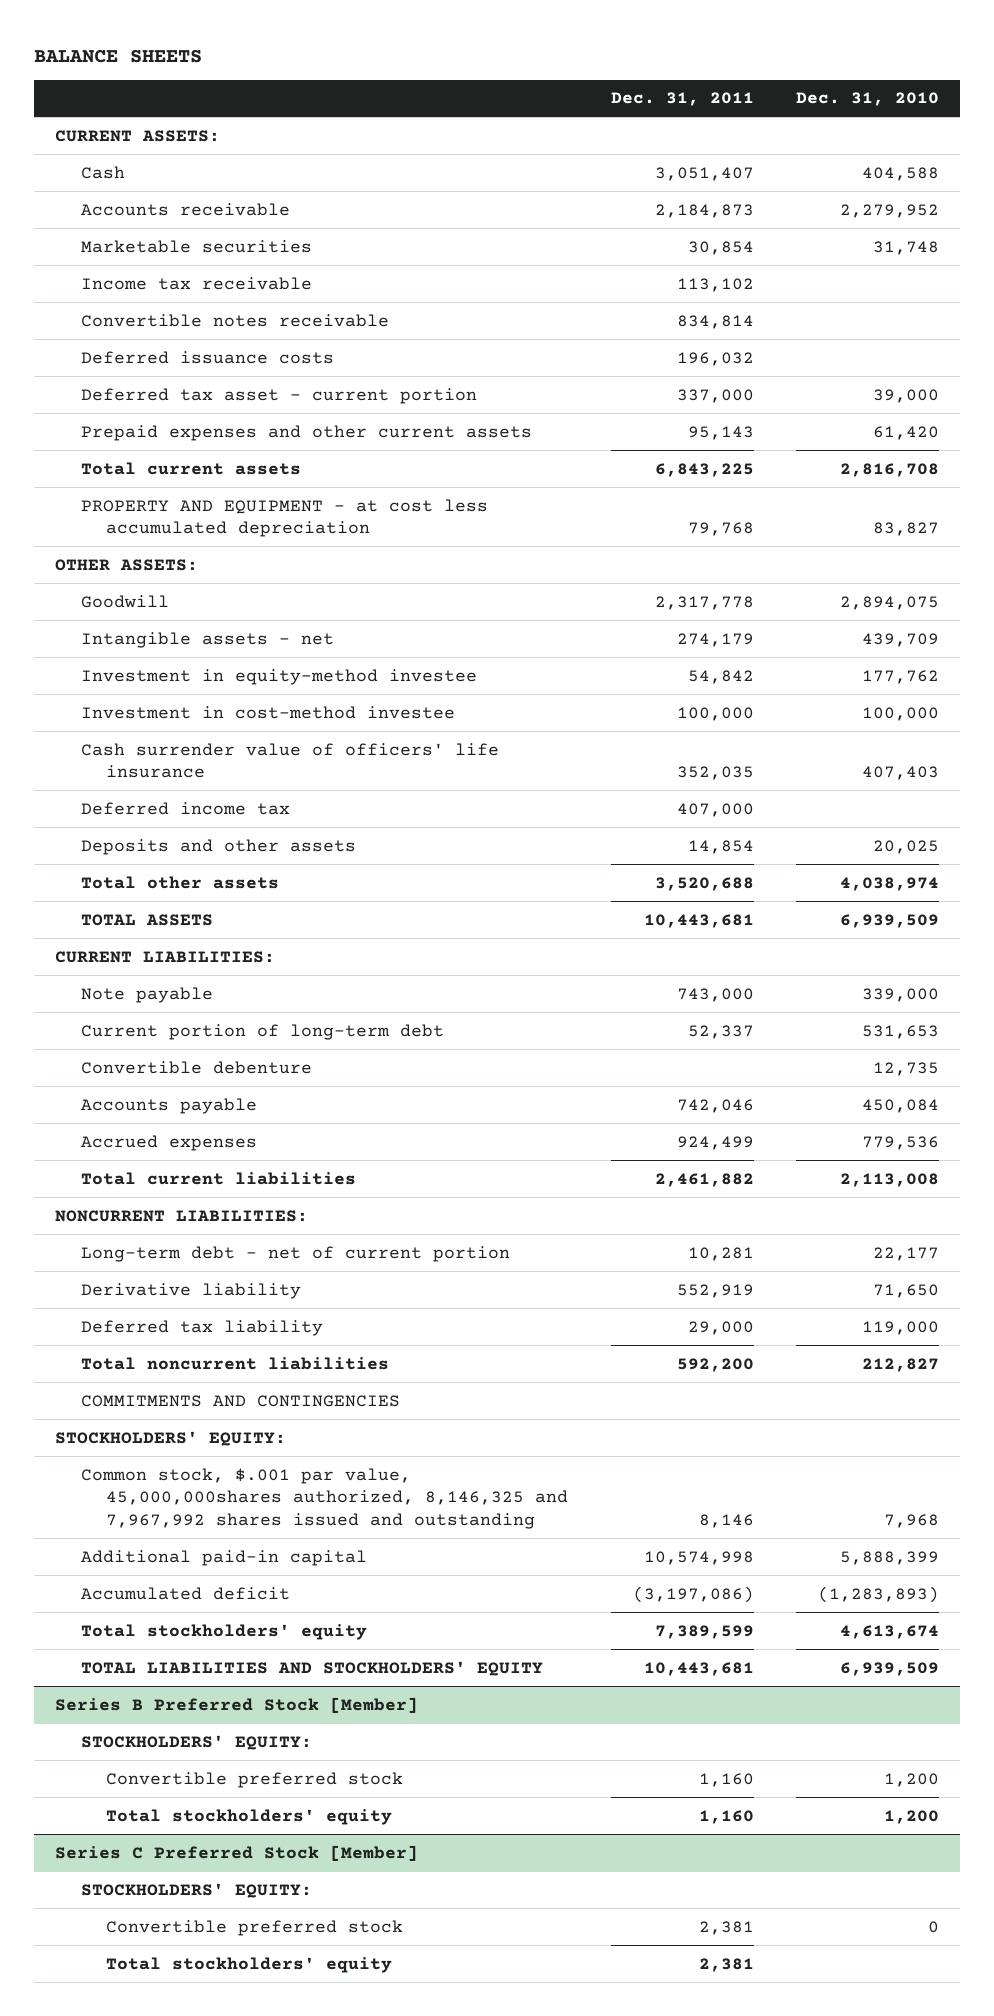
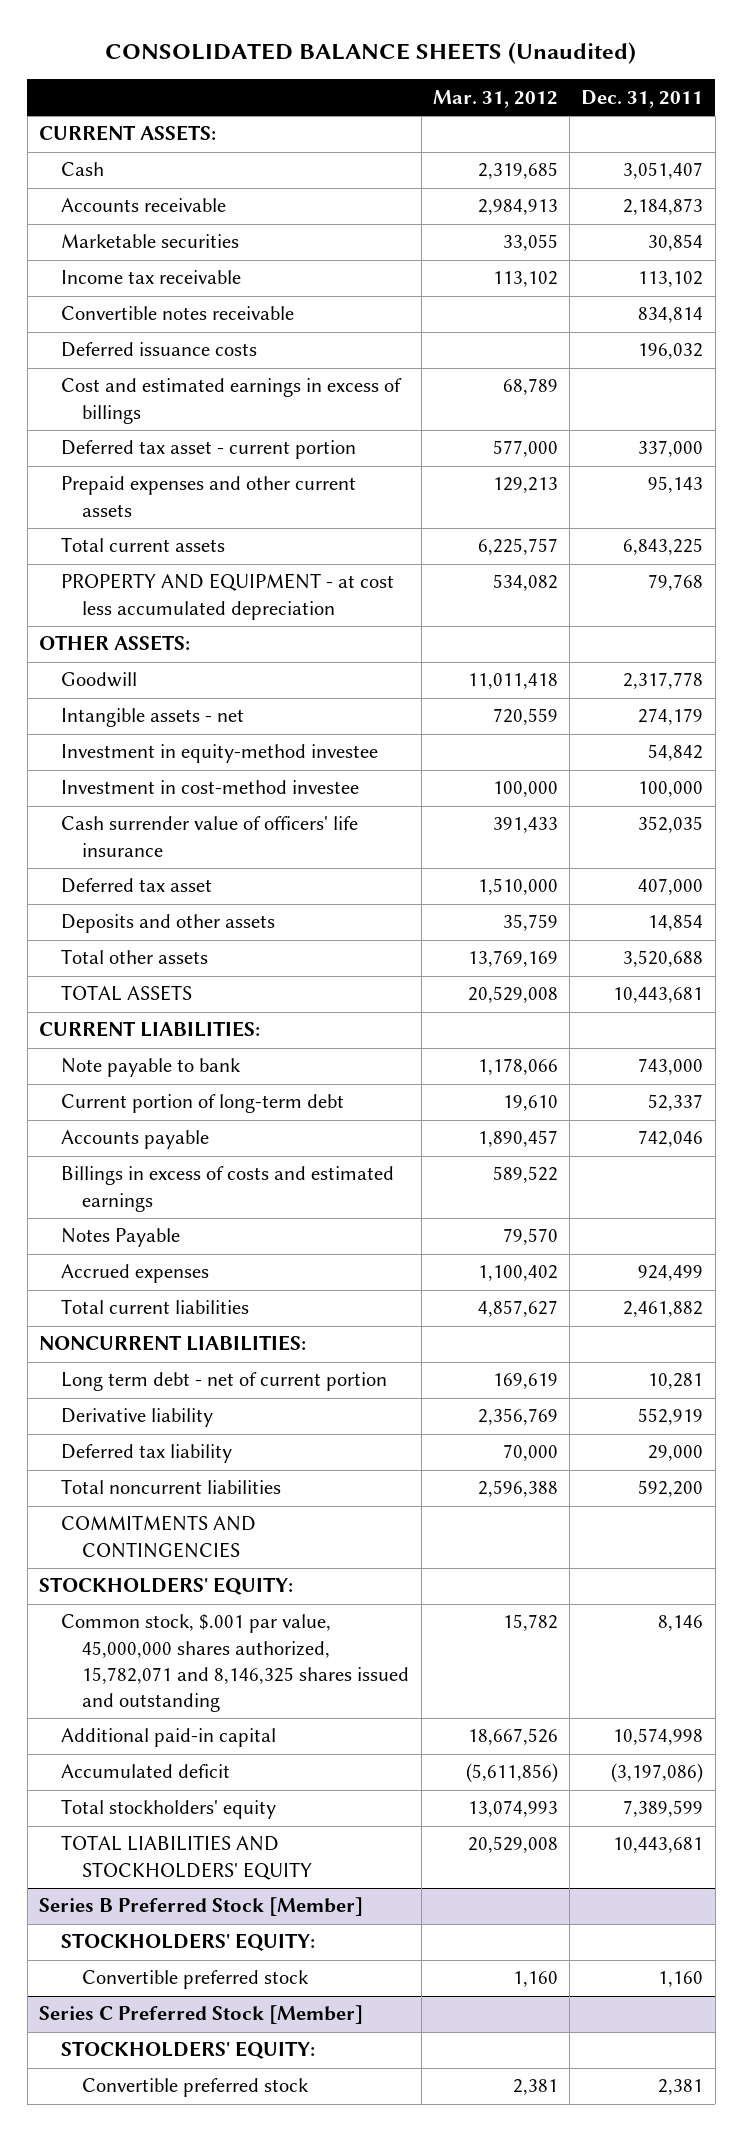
[33,48,202,63] BALANCE SHEETS -> [105,42,637,65] CONSOLIDATED BALANCE SHEETS (Unaudited)
[795,92,939,107] Dec. 31, 2010 -> none
none -> [432,89,558,108] Mar. 31, 2012
none -> [60,378,402,424] Cost and estimated earnings in excess of billings
[80,801,290,815] Deferred income tax -> [60,878,212,894] Deferred tax asset
[80,986,213,1003] Note payable -> [60,1058,241,1078] Note payable to bank
[80,1060,312,1074] Convertible debenture -> none
none -> [60,1166,394,1212] Billings in excess of costs and estimated earnings
none -> [60,1228,180,1248] Notes Payable
[80,1245,510,1262] Long-term debt - net of current portion -> [60,1372,387,1392] Long term debt - net of current portion
[80,1467,569,1529] Common stock, $.001 par value, 45,000,000shares authorized, 8,146,325 and 7,967,992 shares issued and outstanding -> [60,1614,410,1712] Common stock, $.001 par value, 45,000,000 shares authorized, 15,782,071 and 8,146,325 shares issued and outstanding
[106,1808,393,1825] Total stockholders' equity -> none
[106,1956,393,1973] Total stockholders' equity -> none

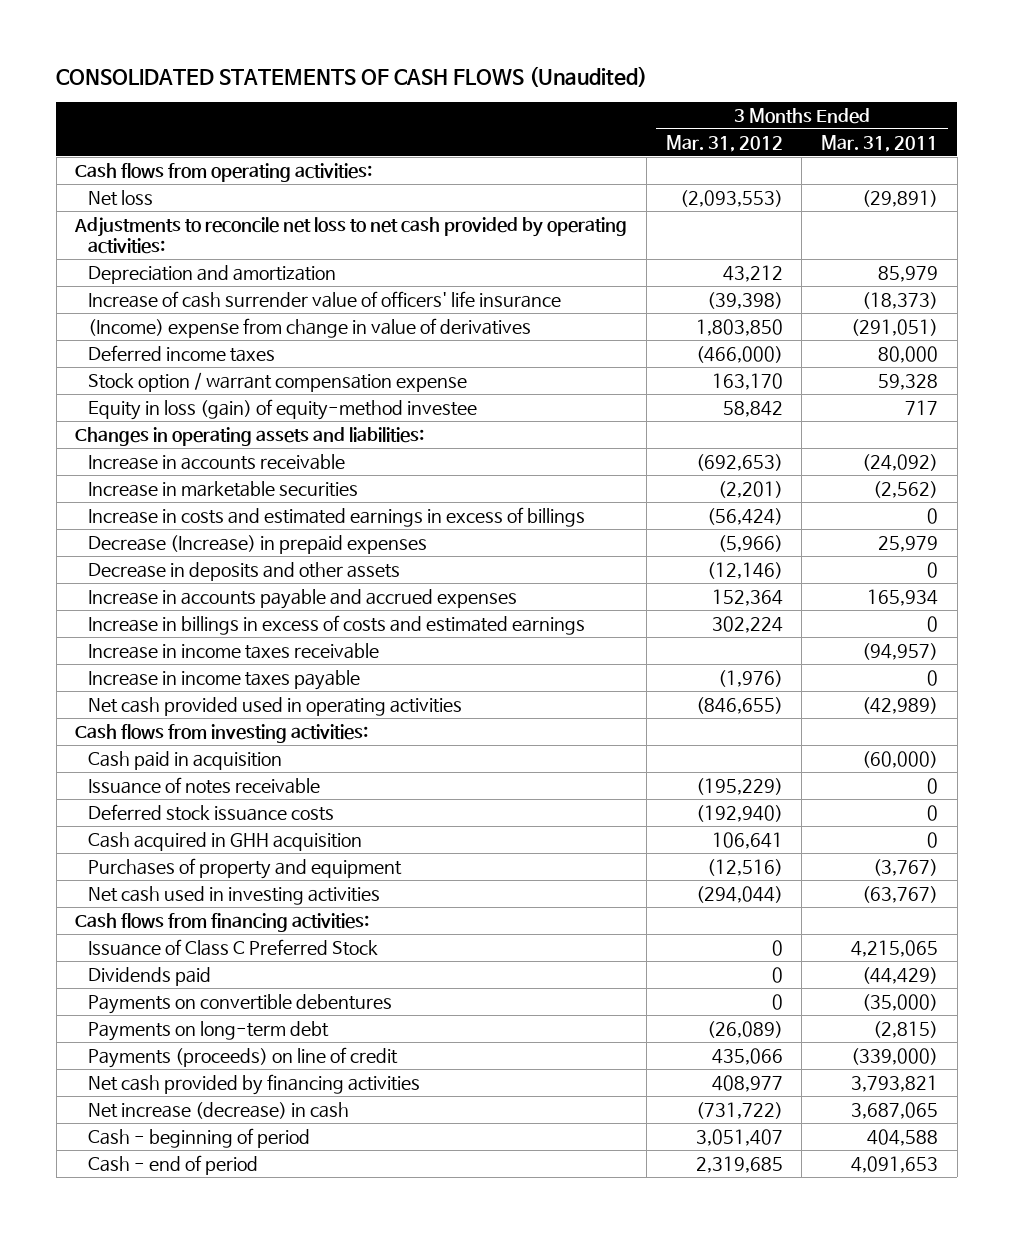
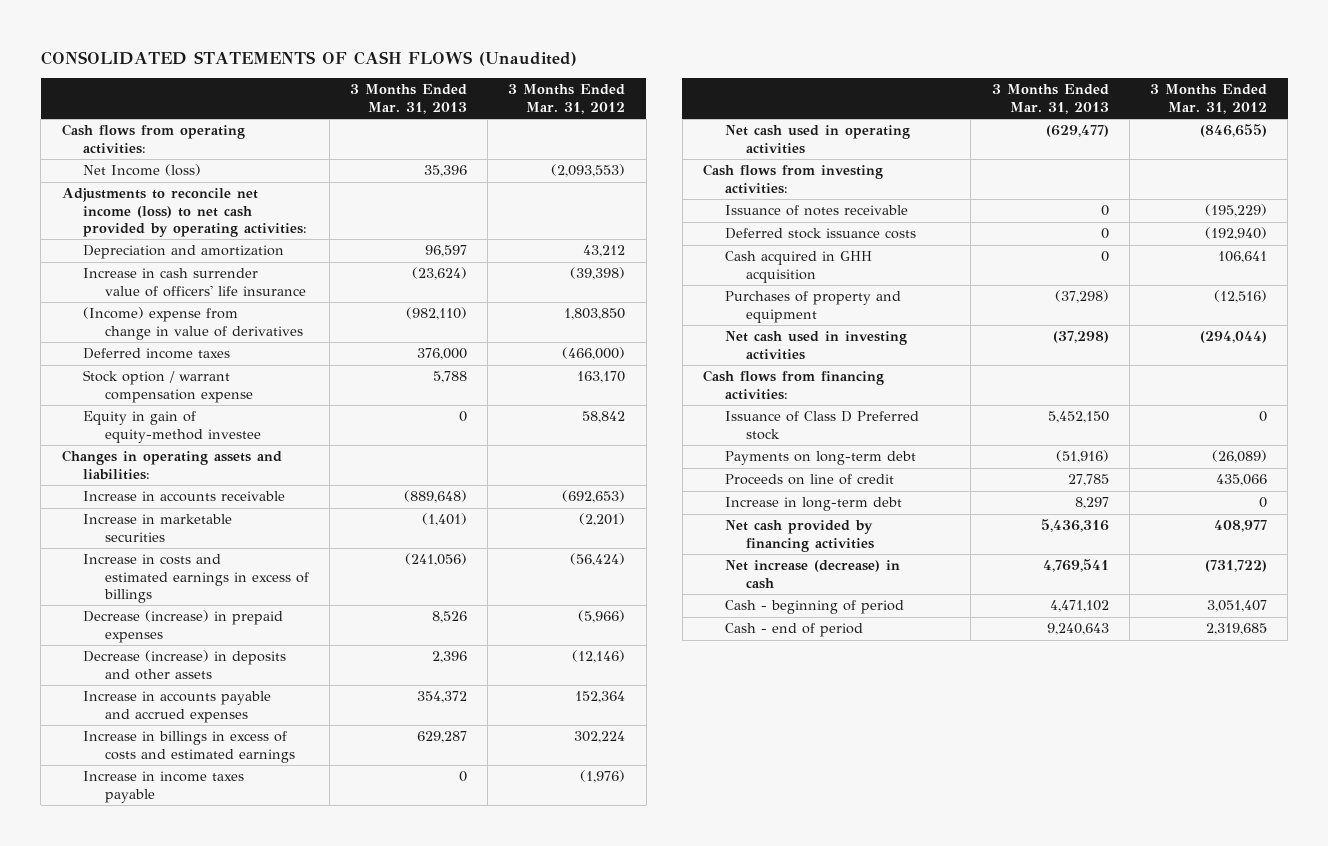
[821,134,939,152] Mar. 31, 2011 -> none
none -> [349,84,467,114] 3 Months Ended Mar. 31, 2013
[88,189,154,206] Net loss -> [83,164,202,177] Net Income (loss)
[74,216,628,254] Adjustments to reconcile net loss to net cash provided by operating activities: -> [61,188,308,237] Adjustments to reconcile net income (loss) to net cash provided by operating activities:
[88,290,562,308] Increase of cash surrender value of officers' life insurance -> [83,268,306,297] Increase in cash surrender value of officers' life insurance
[88,398,478,420] Equity in loss (gain) of equity-method investee -> [83,411,261,443] Equity in gain of equity-method investee
[88,534,428,554] Decrease (Increase) in prepaid expenses -> [83,610,284,643] Decrease (increase) in prepaid expenses
[88,561,401,581] Decrease in deposits and other assets -> [83,650,287,680] Decrease (increase) in deposits and other assets
[88,642,380,659] Increase in income taxes receivable -> none
[88,696,463,716] Net cash provided used in operating activities -> [724,125,910,154] Net cash used in operating activities
[88,750,283,770] Cash paid in acquisition -> none
[88,966,212,986] Dividends paid -> none
[88,993,393,1014] Payments on convertible debentures -> none
[88,938,379,956] Issuance of Class C Preferred Stock -> [724,411,919,440] Issuance of Class D Preferred stock
[88,1046,399,1068] Payments (proceeds) on line of credit -> [724,474,894,486] Proceeds on line of credit
none -> [724,497,902,512] Increase in long-term debt

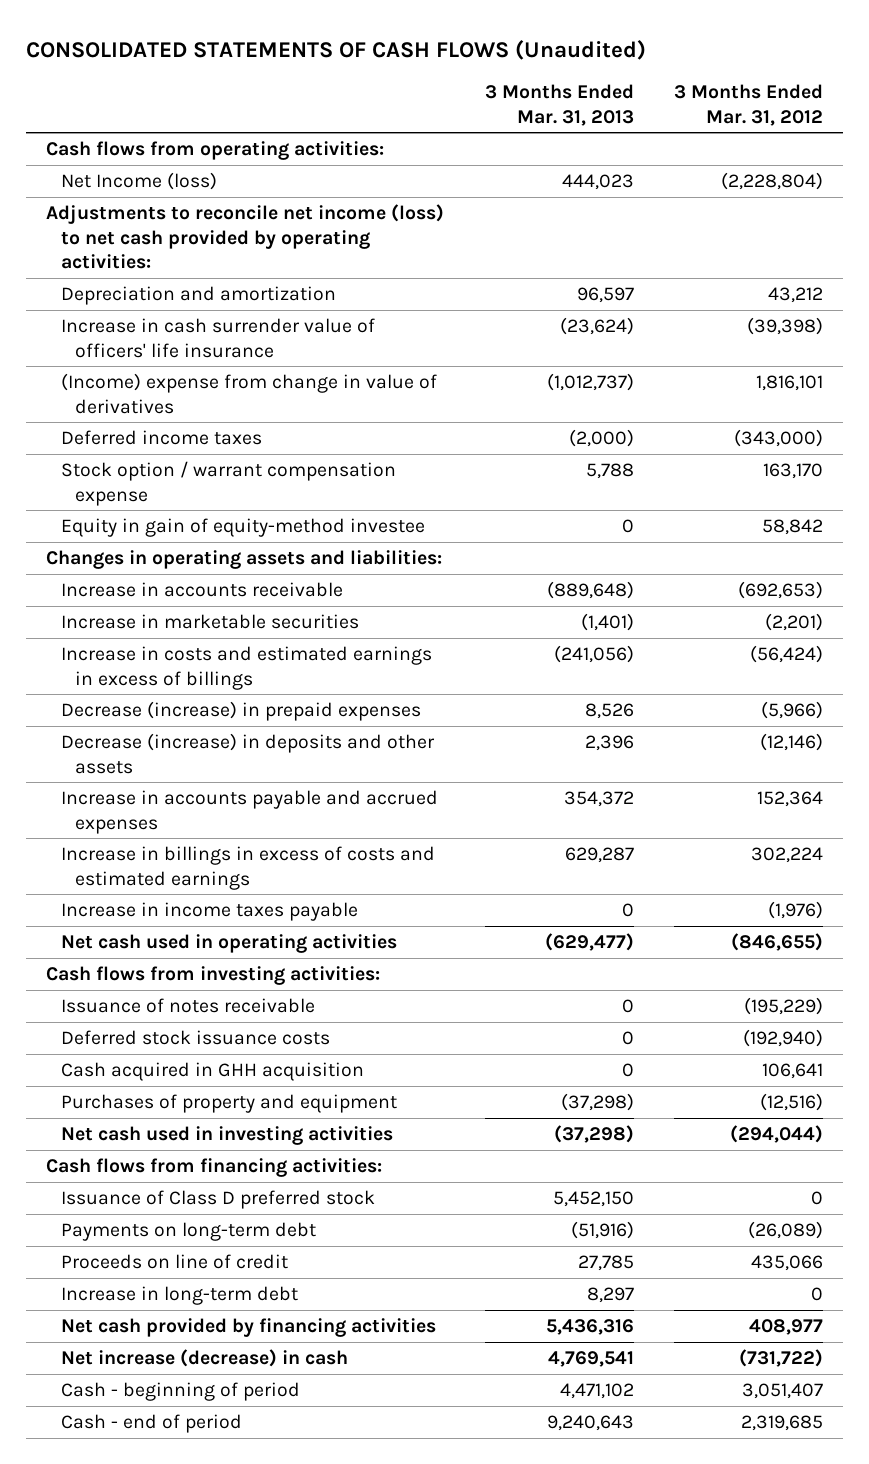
[423,165,467,178] 35,396 -> [561,174,634,191] 444,023
[551,164,626,178] (2,093,553) -> [720,172,823,191] (2,228,804)
[405,307,467,321] (982,110) -> [546,373,634,392] (1,012,737)
[564,308,626,321] 1,803,850 -> [755,375,823,392] 1,816,101
[416,348,467,361] 376,000 -> [568,429,634,448] (2,000)
[562,347,626,361] (466,000) -> [733,429,823,448] (343,000)
[724,411,919,440] Issuance of Class D Preferred stock -> [60,1190,375,1210] Issuance of Class D preferred stock

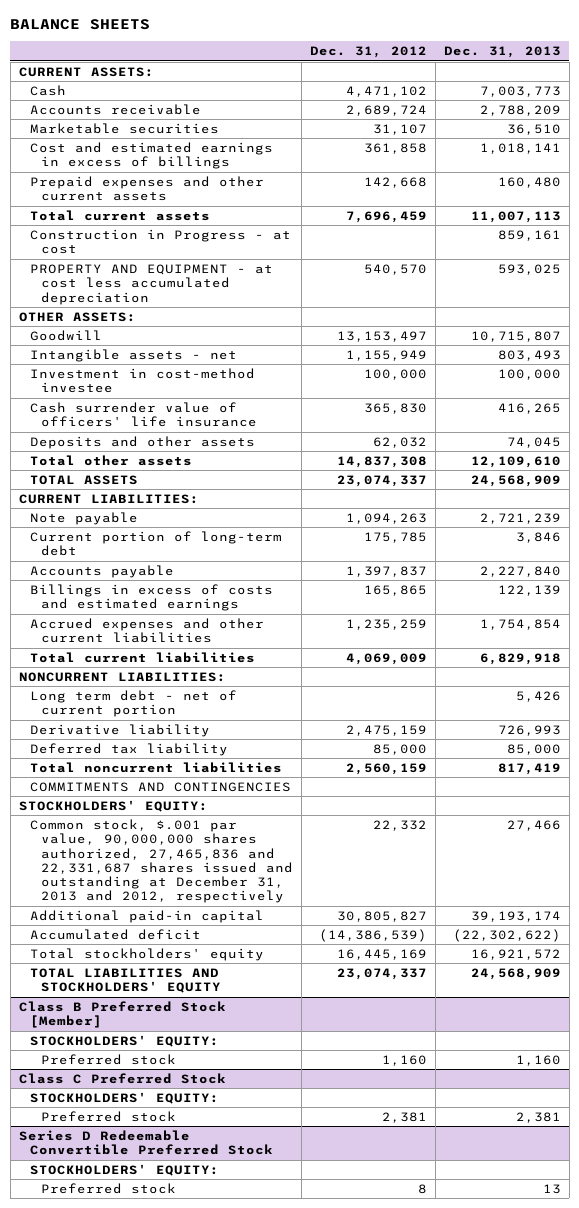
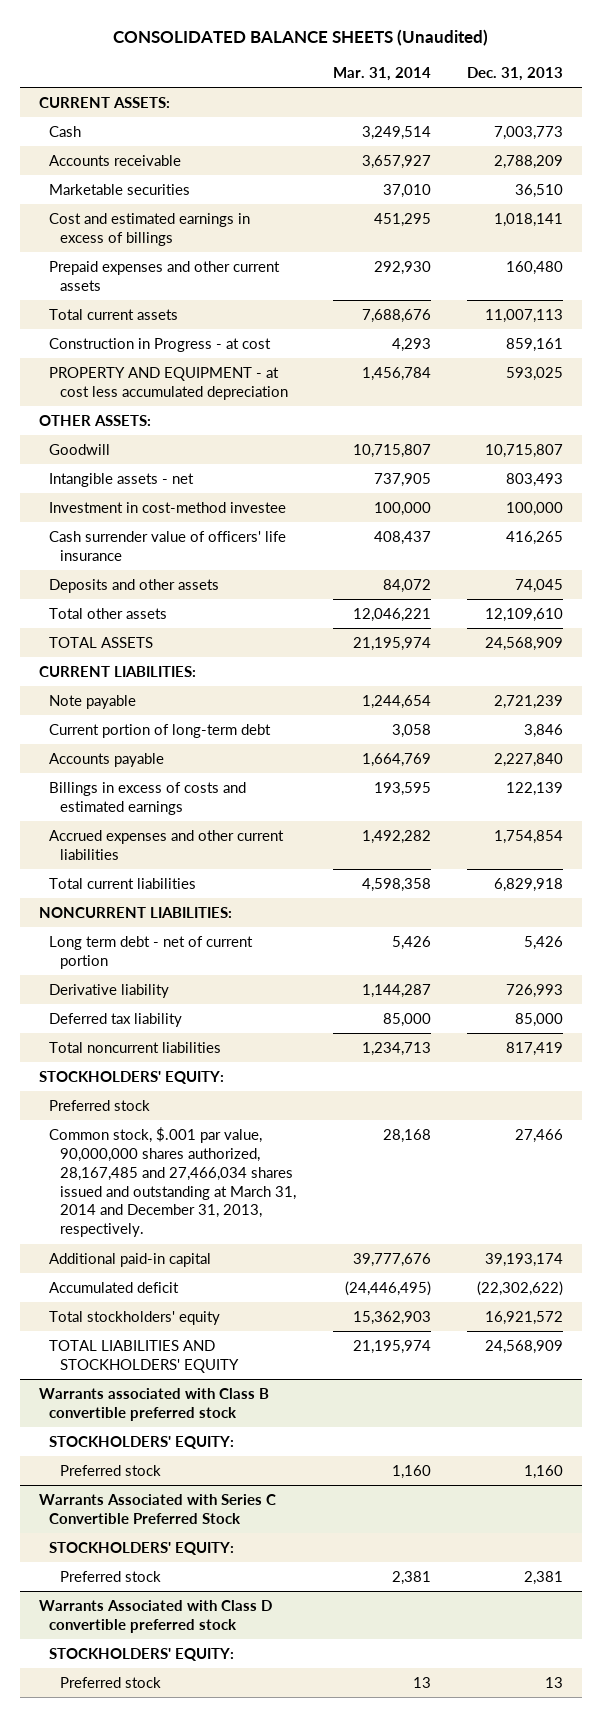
[10,19,151,31] BALANCE SHEETS -> [113,29,489,47] CONSOLIDATED BALANCE SHEETS (Unaudited)
[309,46,427,59] Dec. 31, 2012 -> none
none -> [332,66,431,81] Mar. 31, 2014
[29,781,291,792] COMMITMENTS AND CONTINGENCIES -> none
none -> [49,1099,151,1111] Preferred stock
[29,818,293,904] Common stock, $.001 par value, 90,000,000 shares authorized, 27,465,836 and 22,331,687 shares issued and outstanding at December 31, 2013 and 2012, respectively -> [49,1126,296,1238] Common stock, $.001 par value, 90,000,000 shares authorized, 28,167,485 and 27,466,034 shares issued and outstanding at March 31, 2014 and December 31, 2013, respectively.
[18,1000,226,1029] Class B Preferred Stock [Member] -> none
none -> [38,1387,269,1421] Warrants associated with Class B convertible preferred stock
[18,1072,226,1084] Class C Preferred Stock -> none
none -> [38,1493,276,1524] Warrants Associated with Series C Convertible Preferred Stock
[18,1129,273,1156] Series D Redeemable Convertible Preferred Stock -> none
none -> [38,1599,272,1633] Warrants Associated with Class D convertible preferred stock

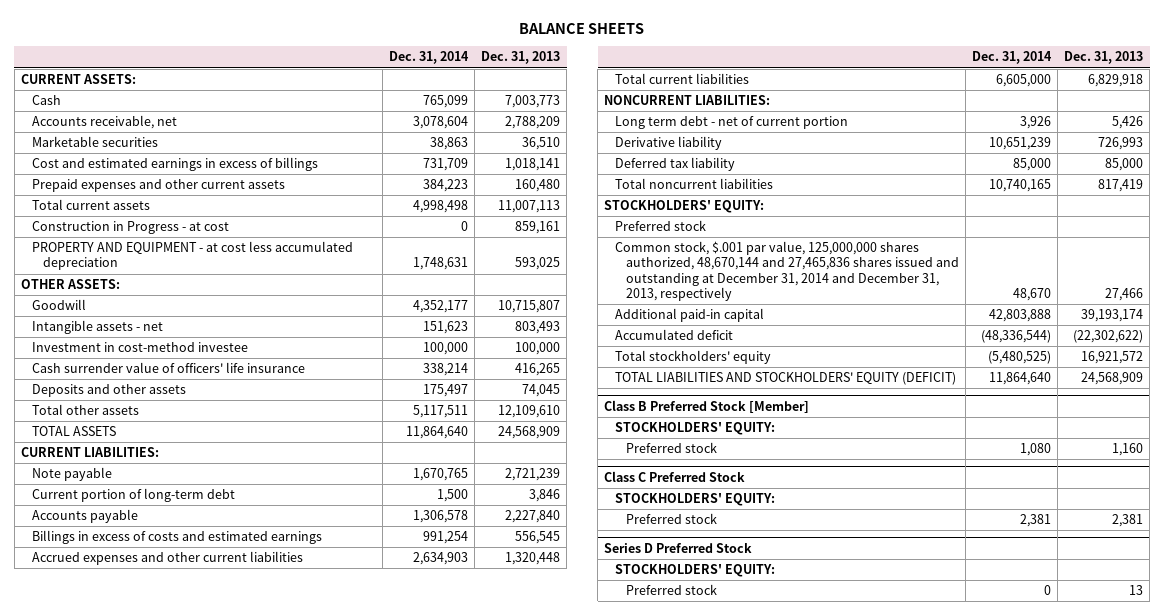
[113,29,489,47] CONSOLIDATED BALANCE SHEETS (Unaudited) -> [519,22,645,34] BALANCE SHEETS
[332,66,431,81] Mar. 31, 2014 -> none
none -> [388,51,469,65] Dec. 31, 2014
[49,154,182,166] Accounts receivable -> [31,115,177,130] Accounts receivable, net
[506,781,564,796] 122,139 -> [515,531,561,545] 556,545
[494,829,564,844] 1,754,854 -> [505,552,561,566] 1,320,448
[49,1126,296,1238] Common stock, $.001 par value, 90,000,000 shares authorized, 28,167,485 and 27,466,034 shares issued and outstanding at March 31, 2014 and December 31, 2013, respectively. -> [615,241,960,301] Common stock, $.001 par value, 125,000,000 shares authorized, 48,670,144 and 27,465,836 shares issued and outstanding at December 31, 2014 and December 31, 2013, respectively
[38,1387,269,1421] Warrants associated with Class B convertible preferred stock -> none
[49,1339,239,1373] TOTAL LIABILITIES AND STOCKHOLDERS' EQUITY -> [615,372,957,386] TOTAL LIABILITIES AND STOCKHOLDERS' EQUITY (DEFICIT)
none -> [604,399,810,413] Class B Preferred Stock [Member]
[38,1493,276,1524] Warrants Associated with Series C Convertible Preferred Stock -> none
none -> [604,470,746,482] Class C Preferred Stock
[38,1599,272,1633] Warrants Associated with Class D convertible preferred stock -> none
none -> [604,542,753,553] Series D Preferred Stock

